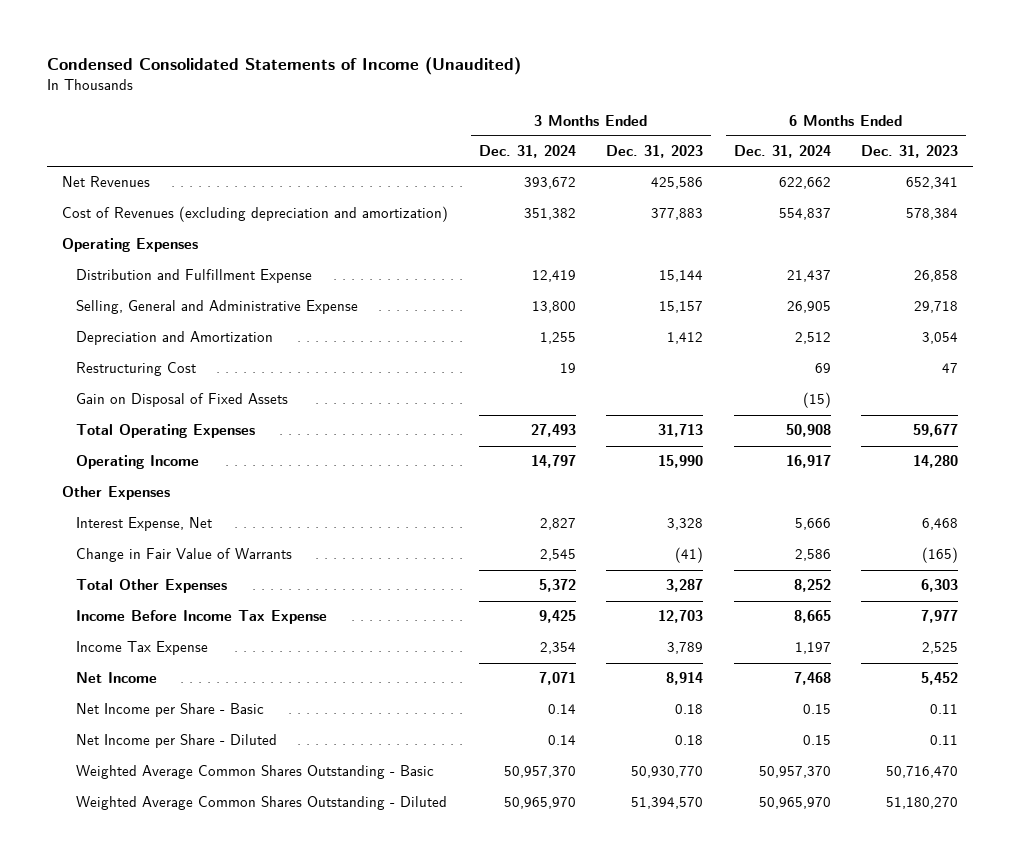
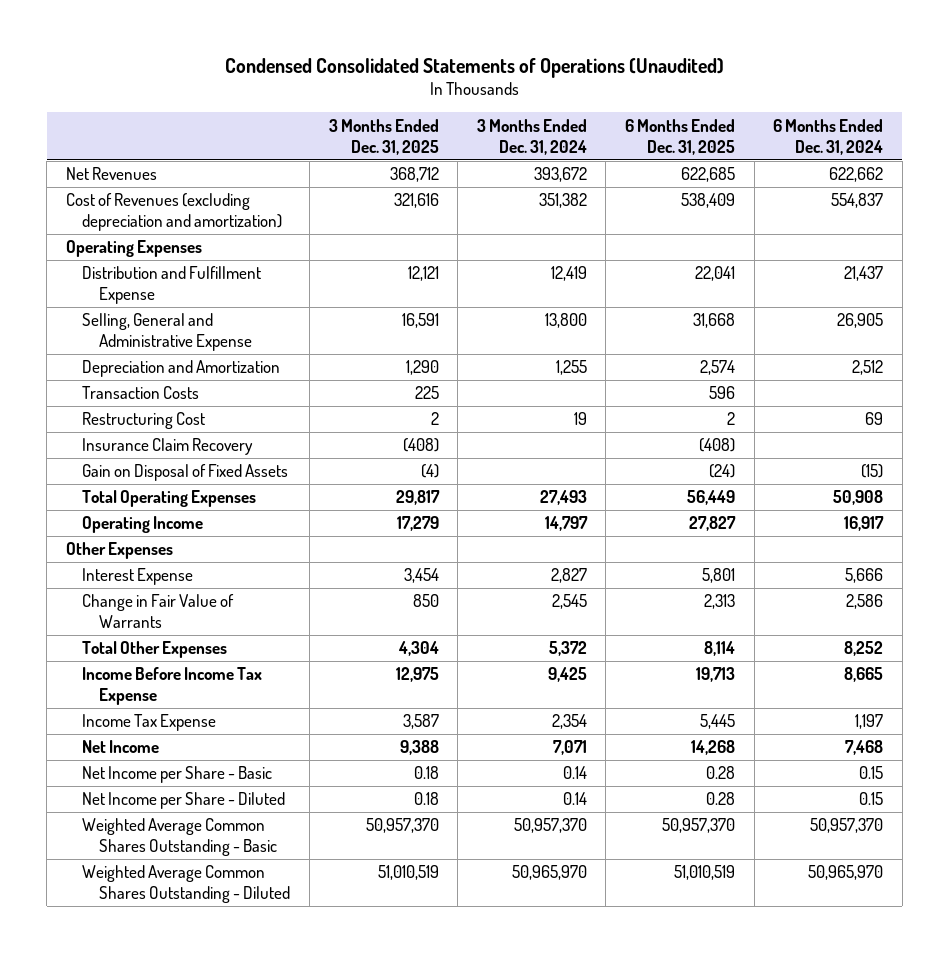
[46,57,521,76] Condensed Consolidated Statements of Income (Unaudited) -> [224,57,724,78] Condensed Consolidated Statements of Operations (Unaudited)
[606,145,704,159] Dec. 31, 2023 -> none
[861,145,959,159] Dec. 31, 2023 -> none
none -> [328,118,439,155] 3 Months Ended Dec. 31, 2025
none -> [625,118,736,155] 6 Months Ended Dec. 31, 2025
none -> [82,386,200,400] Transaction Costs
none -> [82,438,254,456] Insurance Claim Recovery
[75,517,212,532] Interest Expense, Net -> [82,568,194,586] Interest Expense

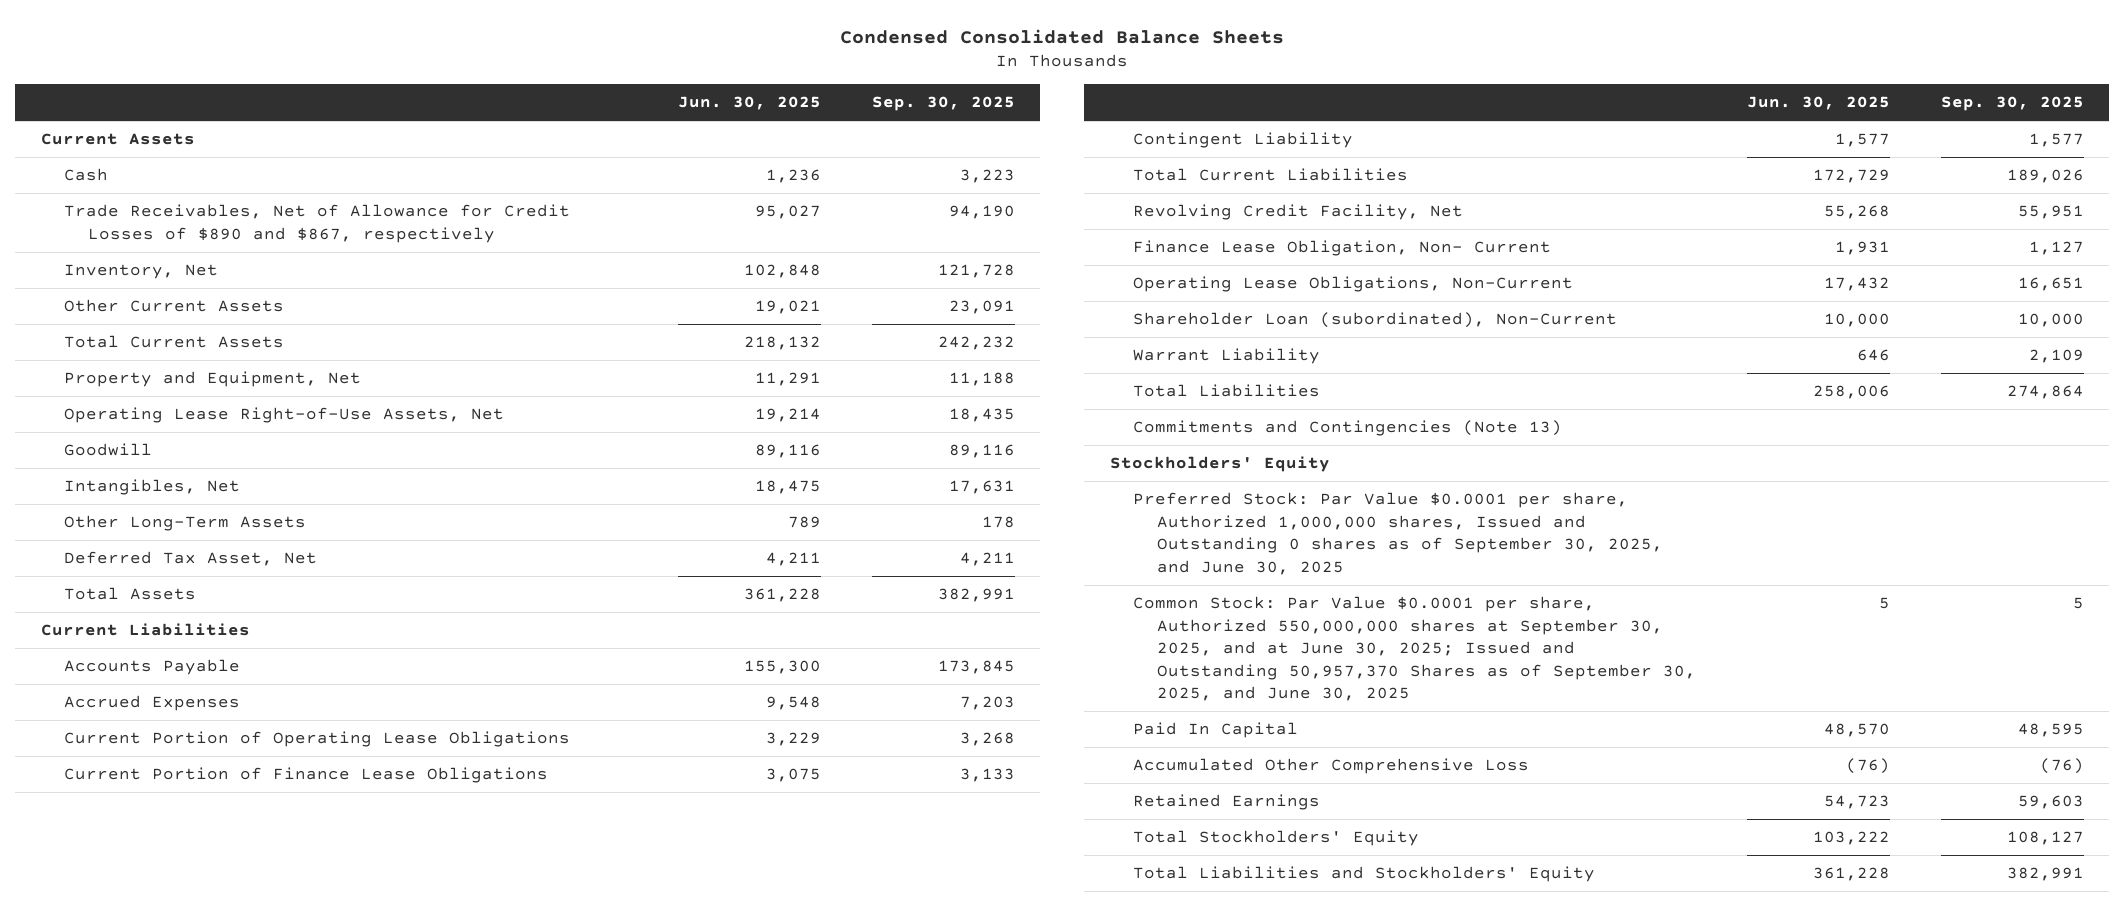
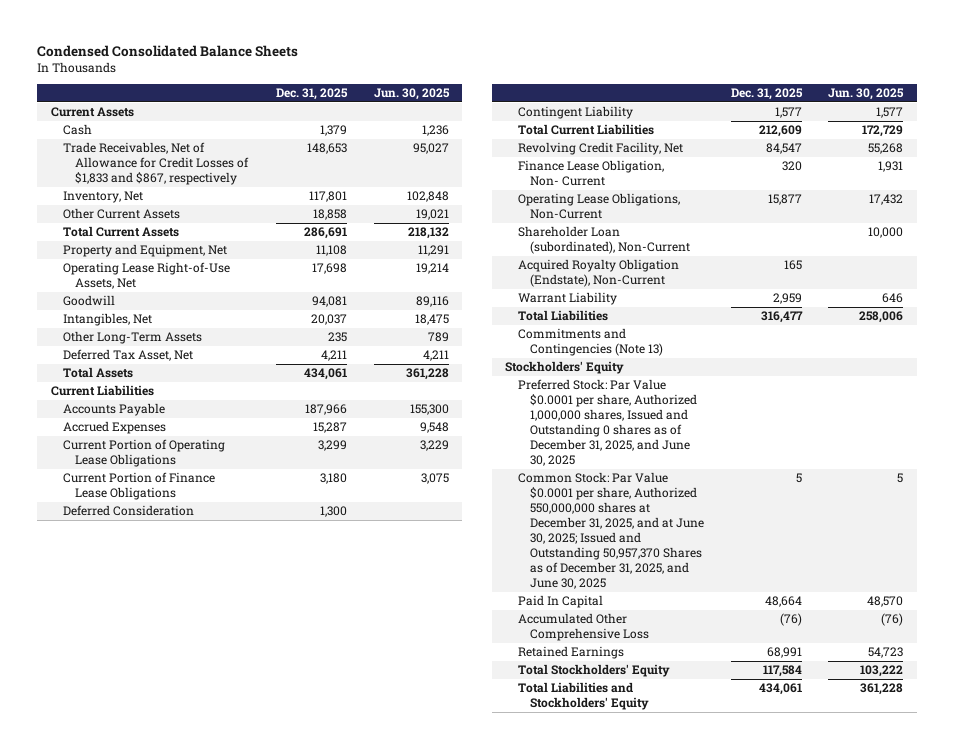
[871,96,1015,112] Sep. 30, 2025 -> none
none -> [276,88,349,101] Dec. 31, 2025
[64,204,571,243] Trade Receivables, Net of Allowance for Credit Losses of $890 and $867, respectively -> [63,142,250,186] Trade Receivables, Net of Allowance for Credit Losses of $1,833 and $867, respectively
none -> [63,505,195,517] Deferred Consideration
none -> [517,259,679,288] Acquired Royalty Obligation (Endstate), Non-Current
[1133,492,1664,575] Preferred Stock: Par Value $0.0001 per share, Authorized 1,000,000 shares, Issued and Outstanding 0 shares as of September 30, 2025, and June 30, 2025 -> [517,379,697,467] Preferred Stock: Par Value $0.0001 per share, Authorized 1,000,000 shares, Issued and Outstanding 0 shares as of December 31, 2025, and June 30, 2025
[1133,596,1697,702] Common Stock: Par Value $0.0001 per share, Authorized 550,000,000 shares at September 30, 2025, and at June 30, 2025; Issued and Outstanding 50,957,370 Shares as of September 30, 2025, and June 30, 2025 -> [517,472,704,590] Common Stock: Par Value $0.0001 per share, Authorized 550,000,000 shares at December 31, 2025, and at June 30, 2025; Issued and Outstanding 50,957,370 Shares as of December 31, 2025, and June 30, 2025

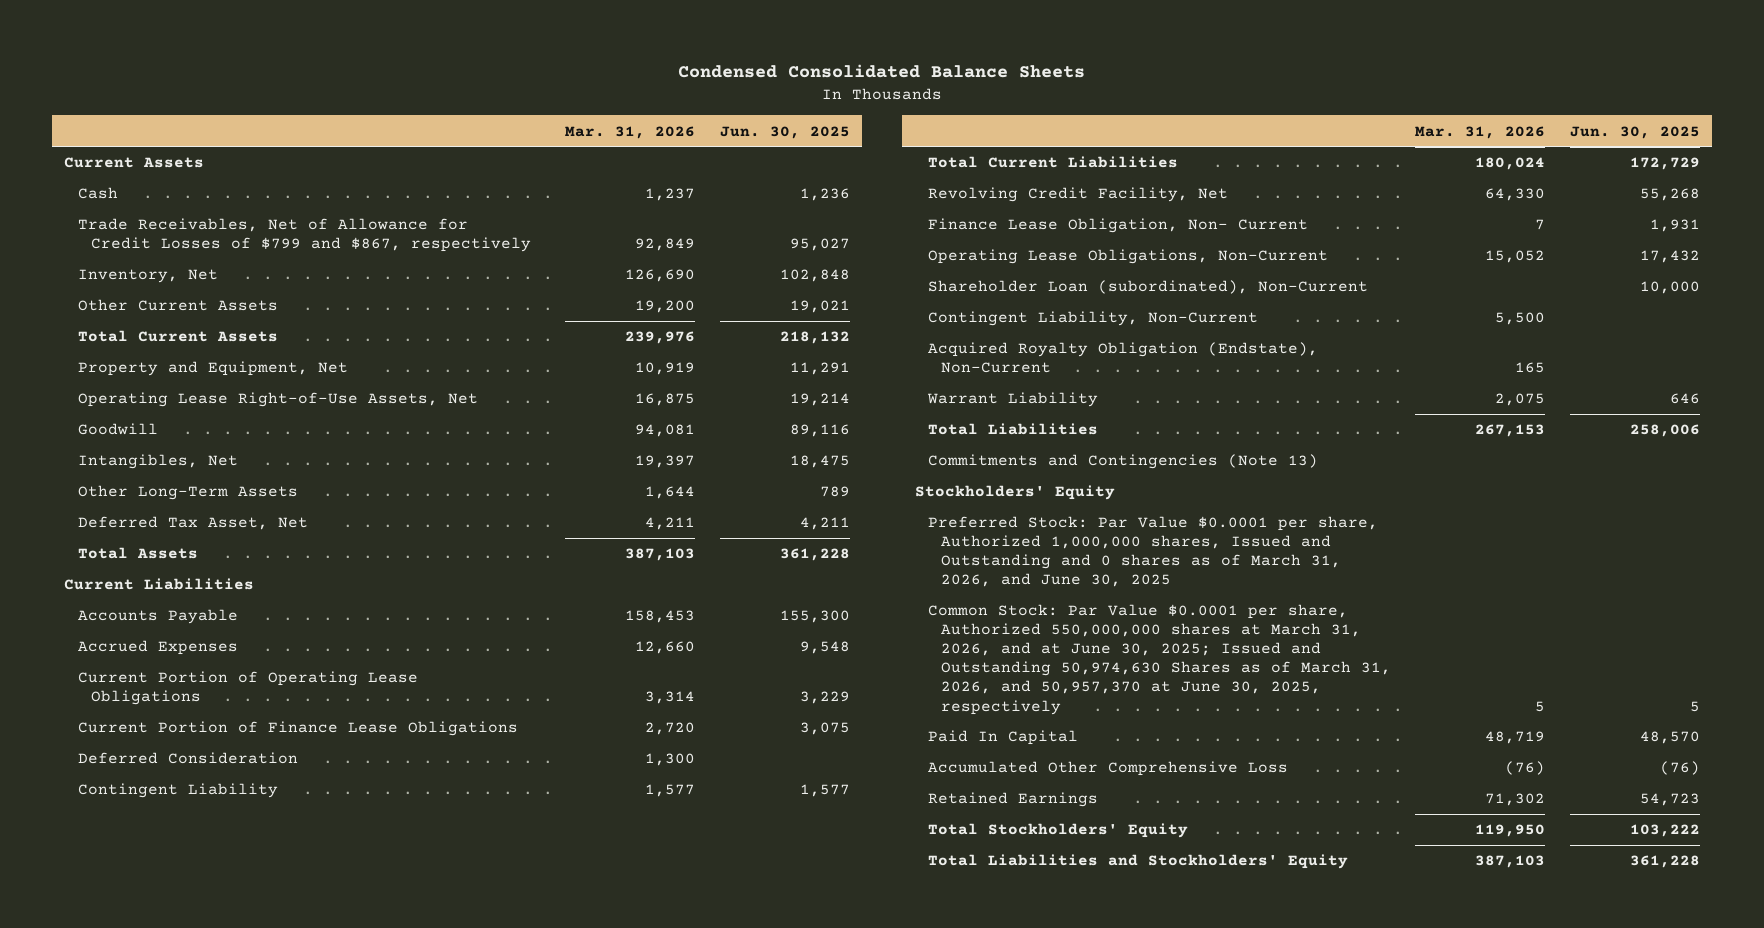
[276,88,349,101] Dec. 31, 2025 -> none
none -> [565,125,696,139] Mar. 31, 2026
[63,142,250,186] Trade Receivables, Net of Allowance for Credit Losses of $1,833 and $867, respectively -> [77,218,531,253] Trade Receivables, Net of Allowance for Credit Losses of $799 and $867, respectively
none -> [927,311,1258,327] Contingent Liability, Non-Current
[517,379,697,467] Preferred Stock: Par Value $0.0001 per share, Authorized 1,000,000 shares, Issued and Outstanding 0 shares as of December 31, 2025, and June 30, 2025 -> [927,516,1378,588] Preferred Stock: Par Value $0.0001 per share, Authorized 1,000,000 shares, Issued and Outstanding and 0 shares as of March 31, 2026, and June 30, 2025
[517,472,704,590] Common Stock: Par Value $0.0001 per share, Authorized 550,000,000 shares at December 31, 2025, and at June 30, 2025; Issued and Outstanding 50,957,370 Shares as of December 31, 2025, and June 30, 2025 -> [927,604,1391,715] Common Stock: Par Value $0.0001 per share, Authorized 550,000,000 shares at March 31, 2026, and at June 30, 2025; Issued and Outstanding 50,974,630 Shares as of March 31, 2026, and 50,957,370 at June 30, 2025, respectively

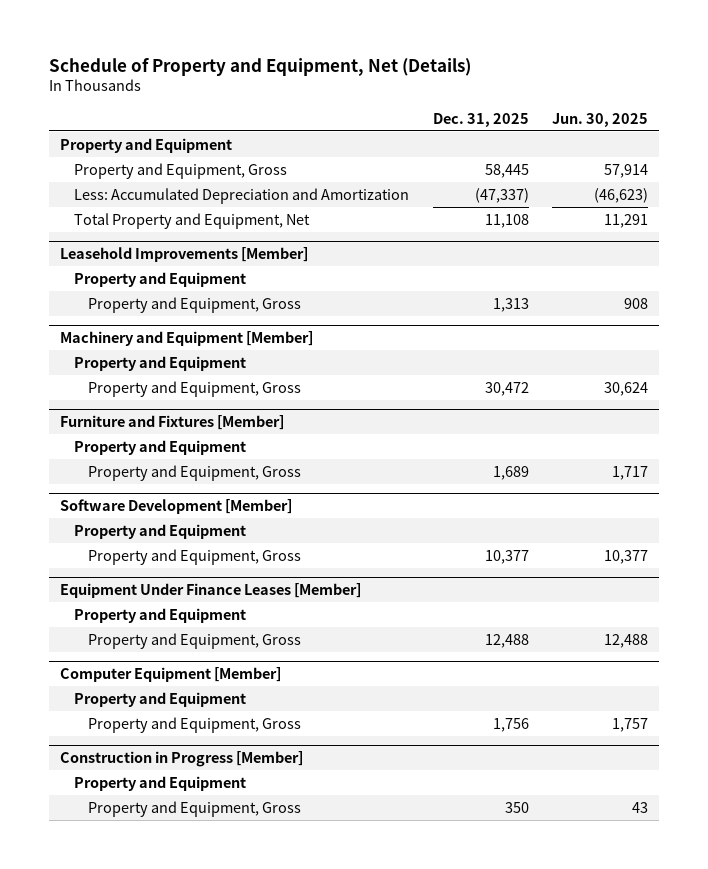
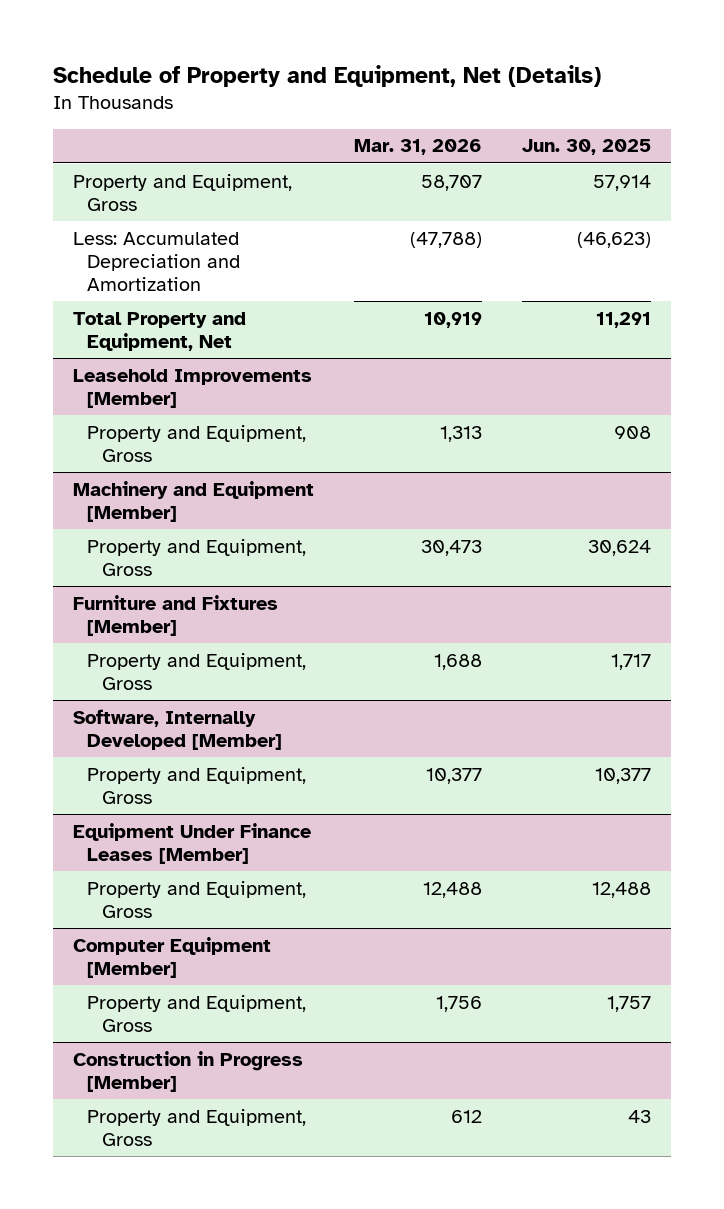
[432,112,529,127] Dec. 31, 2025 -> none
none -> [353,139,482,156] Mar. 31, 2026
[60,137,233,153] Property and Equipment -> none
[74,271,247,287] Property and Equipment -> none
[74,355,247,371] Property and Equipment -> none
[74,439,247,455] Property and Equipment -> none
[74,523,247,539] Property and Equipment -> none
[60,499,293,515] Software Development [Member] -> [72,708,283,750] Software, Internally Developed [Member]
[74,607,247,623] Property and Equipment -> none
[74,691,247,707] Property and Equipment -> none
[74,775,247,791] Property and Equipment -> none

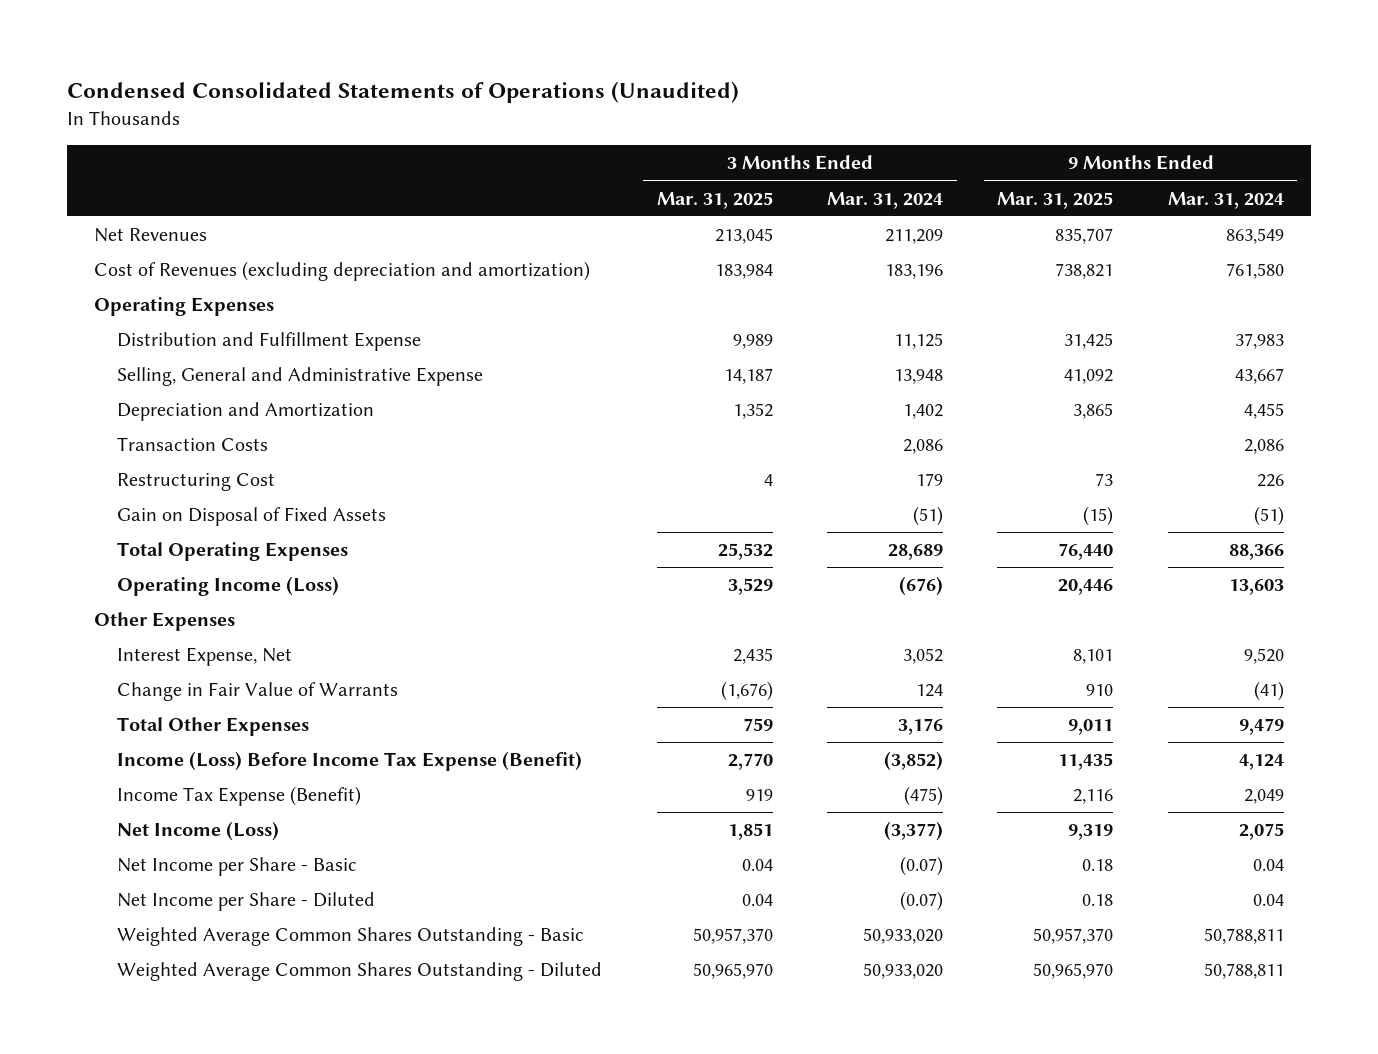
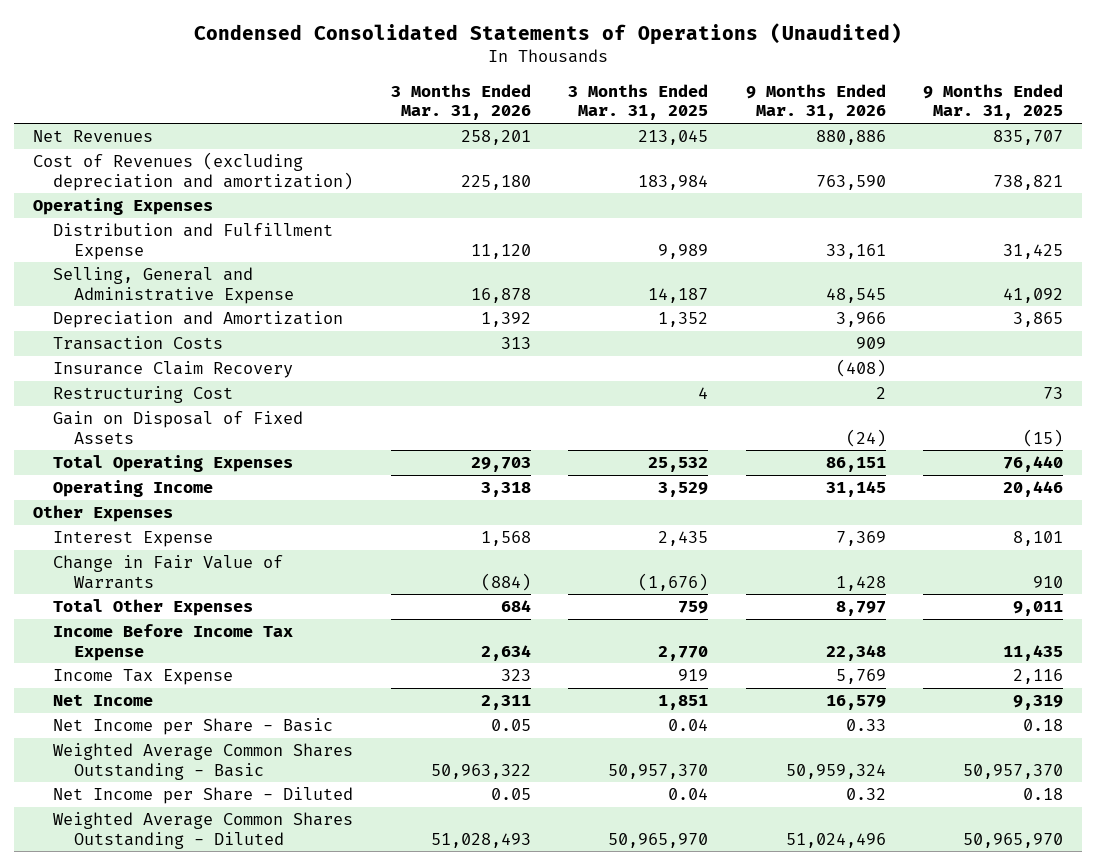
[826,191,943,209] Mar. 31, 2024 -> none
[1167,191,1284,209] Mar. 31, 2024 -> none
none -> [390,83,531,121] 3 Months Ended Mar. 31, 2026
none -> [745,83,886,121] 9 Months Ended Mar. 31, 2026
none -> [53,361,294,379] Insurance Claim Recovery
[117,576,340,597] Operating Income (Loss) -> [53,480,214,498] Operating Income
[117,647,293,667] Interest Expense, Net -> [53,531,214,548] Interest Expense
[117,751,583,772] Income (Loss) Before Income Tax Expense (Benefit) -> [53,624,294,661] Income Before Income Tax Expense
[117,786,362,807] Income Tax Expense (Benefit) -> [53,669,234,686] Income Tax Expense
[117,821,280,842] Net Income (Loss) -> [53,694,154,707] Net Income
[117,892,376,912] Net Income per Share - Diluted -> [53,787,354,805] Net Income per Share - Diluted

